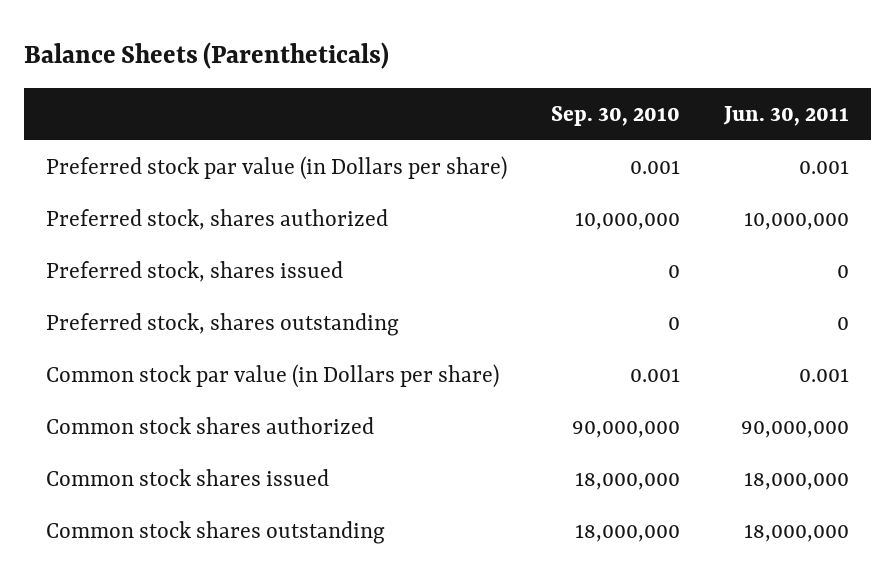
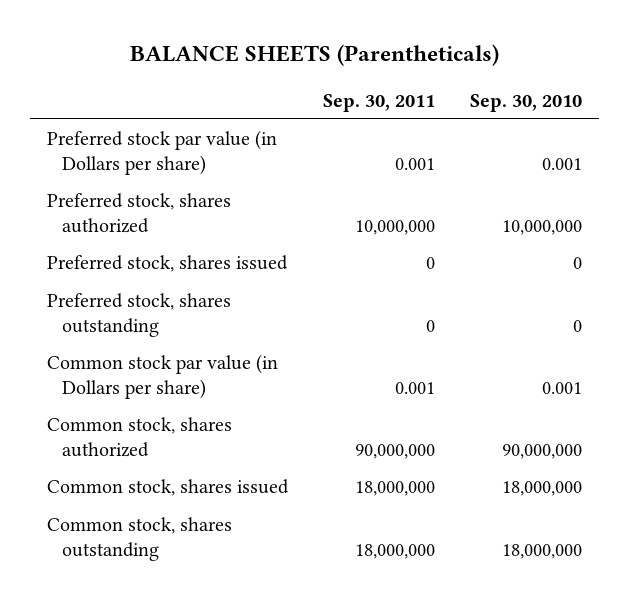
[23,41,389,69] Balance Sheets (Parentheticals) -> [129,44,499,67] BALANCE SHEETS (Parentheticals)
[723,105,850,126] Jun. 30, 2011 -> none
none -> [323,93,436,112] Sep. 30, 2011
[45,417,374,435] Common stock shares authorized -> [47,417,233,457] Common stock, shares authorized
[45,469,329,487] Common stock shares issued -> [47,479,290,497] Common stock, shares issued
[45,521,385,545] Common stock shares outstanding -> [47,517,233,561] Common stock, shares outstanding

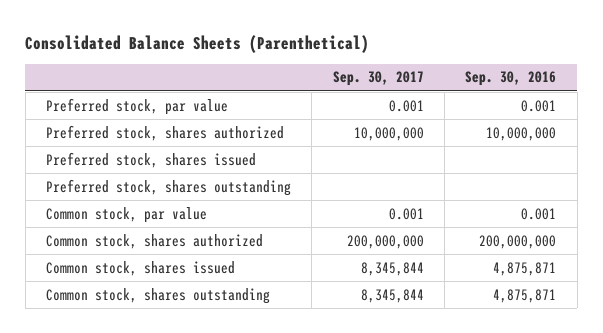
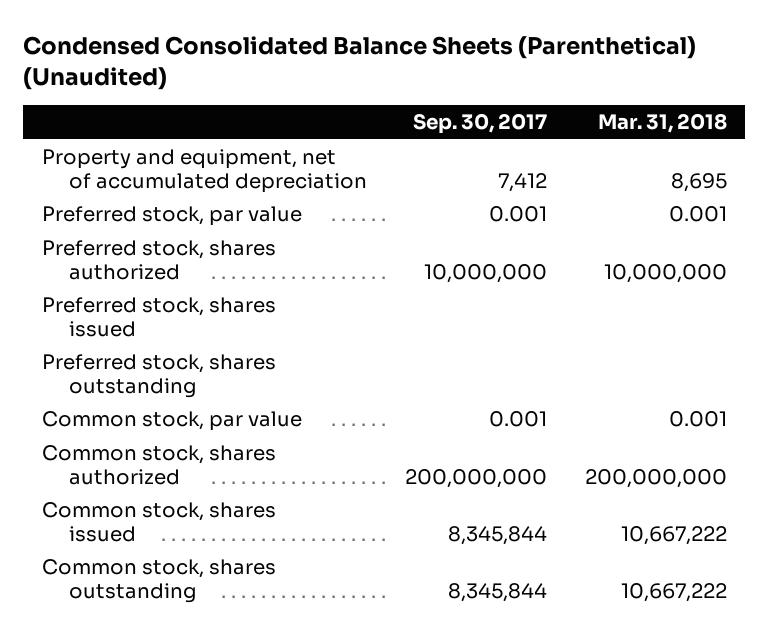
[25,34,370,53] Consolidated Balance Sheets (Parenthetical) -> [22,35,696,90] Condensed Consolidated Balance Sheets (Parenthetical) (Unaudited)
[465,71,557,87] Sep. 30, 2016 -> none
none -> [597,112,727,133] Mar. 31, 2018
none -> [41,149,368,193] Property and equipment, net of accumulated depreciation

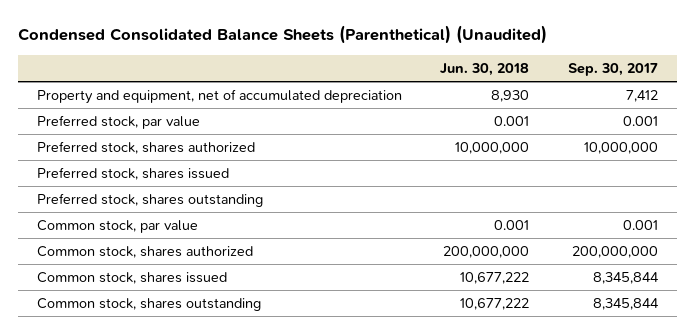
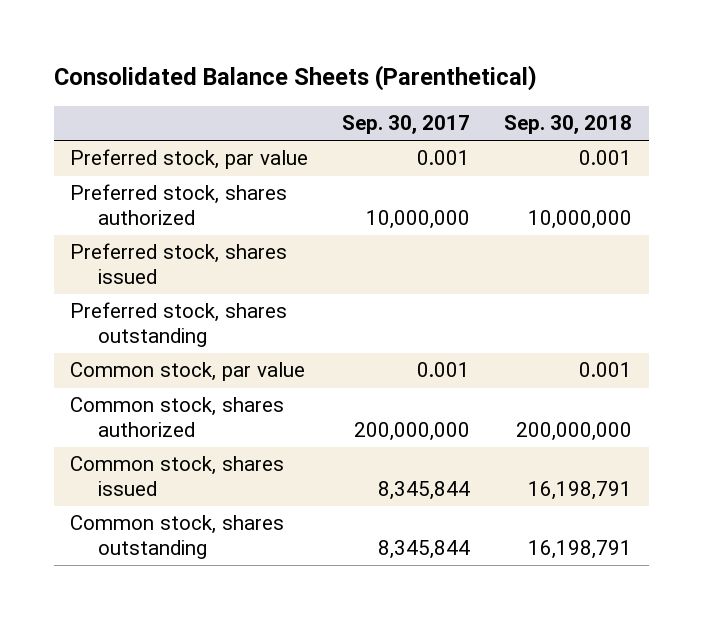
[17,25,547,45] Condensed Consolidated Balance Sheets (Parenthetical) (Unaudited) -> [53,65,537,92] Consolidated Balance Sheets (Parenthetical)
[440,62,530,76] Jun. 30, 2018 -> none
none -> [503,115,632,135] Sep. 30, 2018
[37,89,403,105] Property and equipment, net of accumulated depreciation -> none

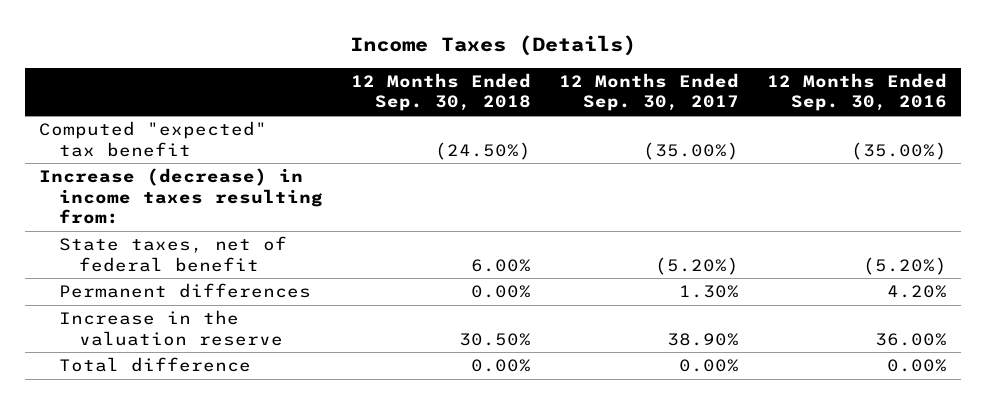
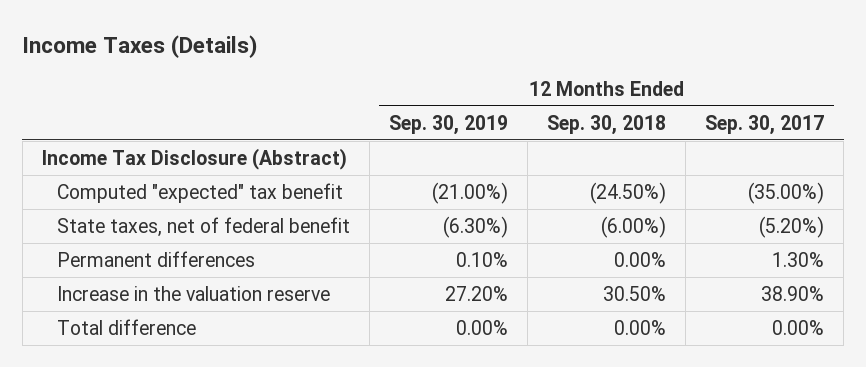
[767,73,948,112] 12 Months Ended Sep. 30, 2016 -> none
none -> [389,114,509,135] Sep. 30, 2019
none -> [41,147,347,170] Income Tax Disclosure (Abstract)
[39,168,324,224] Increase (decrease) in income taxes resulting from: -> none
[471,258,532,272] 6.00% -> [601,215,667,238] (6.00%)

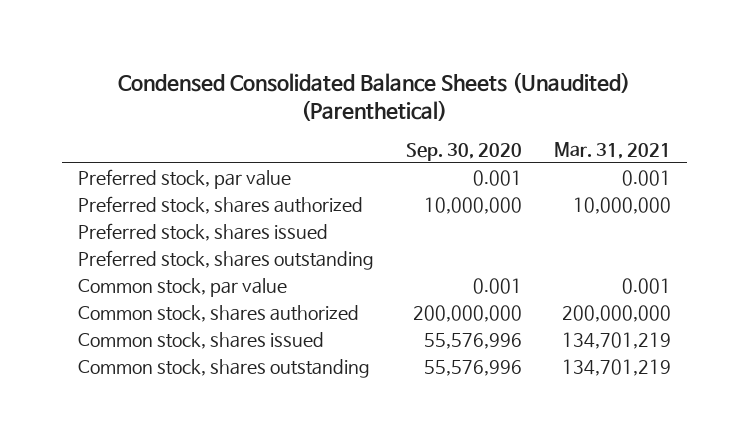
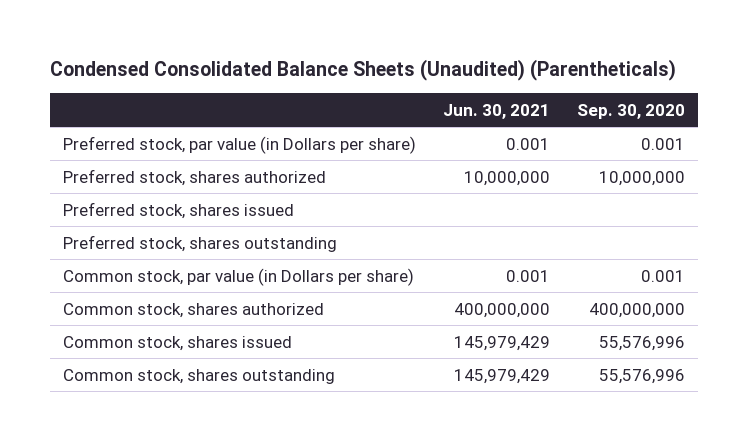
[118,71,631,121] Condensed Consolidated Balance Sheets (Unaudited) (Parenthetical) -> [49,59,676,82] Condensed Consolidated Balance Sheets (Unaudited) (Parentheticals)
[553,141,671,159] Mar. 31, 2021 -> none
none -> [443,103,551,119] Jun. 30, 2021
[78,168,292,189] Preferred stock, par value -> [63,135,417,154] Preferred stock, par value (in Dollars per share)
[78,277,288,297] Common stock, par value -> [63,267,415,286] Common stock, par value (in Dollars per share)
[412,304,522,322] 200,000,000 -> [589,302,686,318] 400,000,000

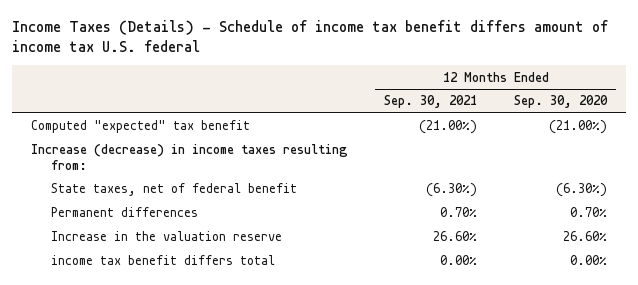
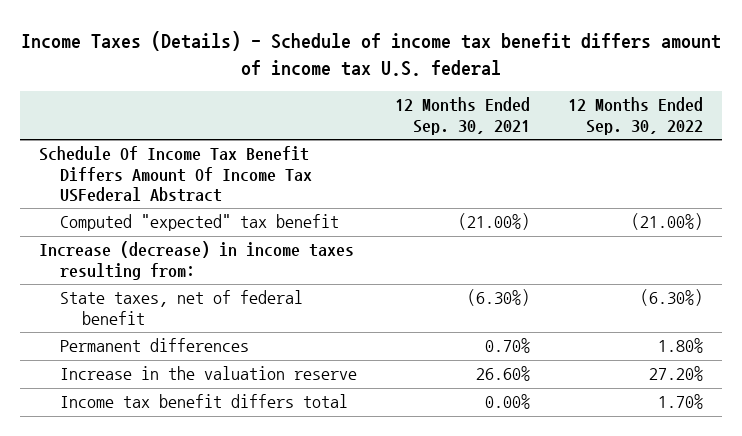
[514,95,609,109] Sep. 30, 2020 -> none
none -> [568,97,704,135] 12 Months Ended Sep. 30, 2022
none -> [38,146,313,203] Schedule Of Income Tax Benefit Differs Amount Of Income Tax USFederal Abstract
[50,255,275,266] income tax benefit differs total -> [60,394,349,409] Income tax benefit differs total

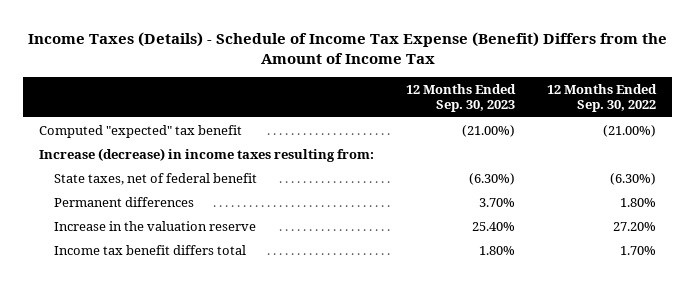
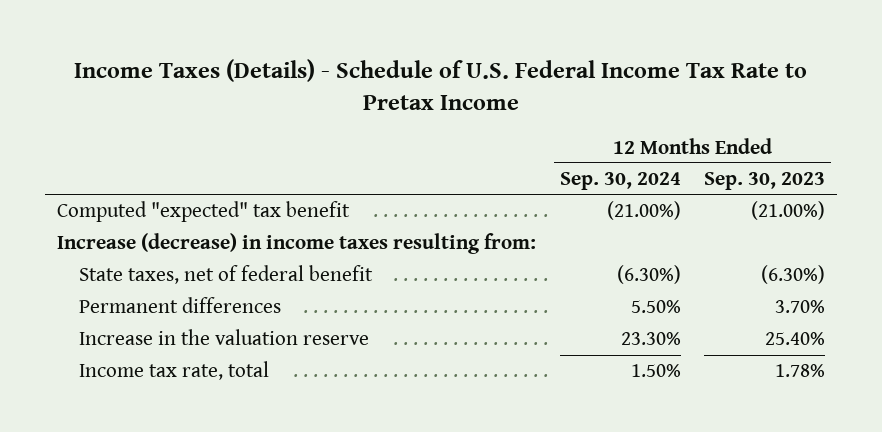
[27,31,667,64] Income Taxes (Details) - Schedule of Income Tax Expense (Benefit) Differs from the Amount of Income Tax -> [74,58,808,111] Income Taxes (Details) - Schedule of U.S. Federal Income Tax Rate to Pretax Income
[546,83,657,113] 12 Months Ended Sep. 30, 2022 -> none
none -> [559,172,681,191] Sep. 30, 2024
[54,244,247,255] Income tax benefit differs total -> [79,361,270,381] Income tax rate, total
[479,245,516,255] 1.80% -> [775,364,826,378] 1.78%

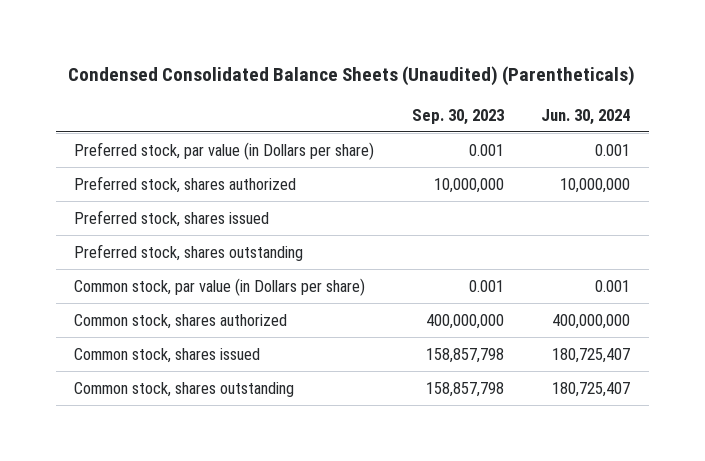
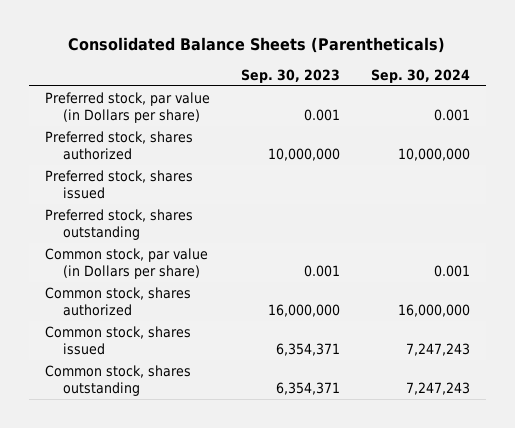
[68,66,636,87] Condensed Consolidated Balance Sheets (Unaudited) (Parentheticals) -> [68,36,446,53] Consolidated Balance Sheets (Parentheticals)
[541,108,631,125] Jun. 30, 2024 -> none
none -> [371,68,471,83] Sep. 30, 2024
[425,313,504,329] 400,000,000 -> [267,304,340,318] 16,000,000
[425,347,504,363] 158,857,798 -> [275,343,340,357] 6,354,371
[425,381,504,397] 158,857,798 -> [275,382,340,396] 6,354,371

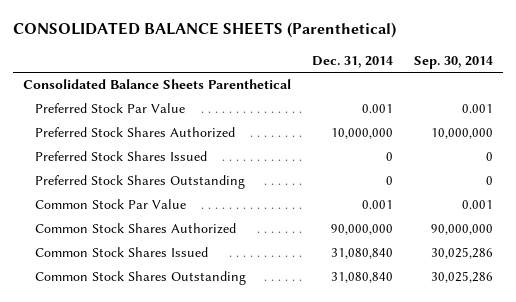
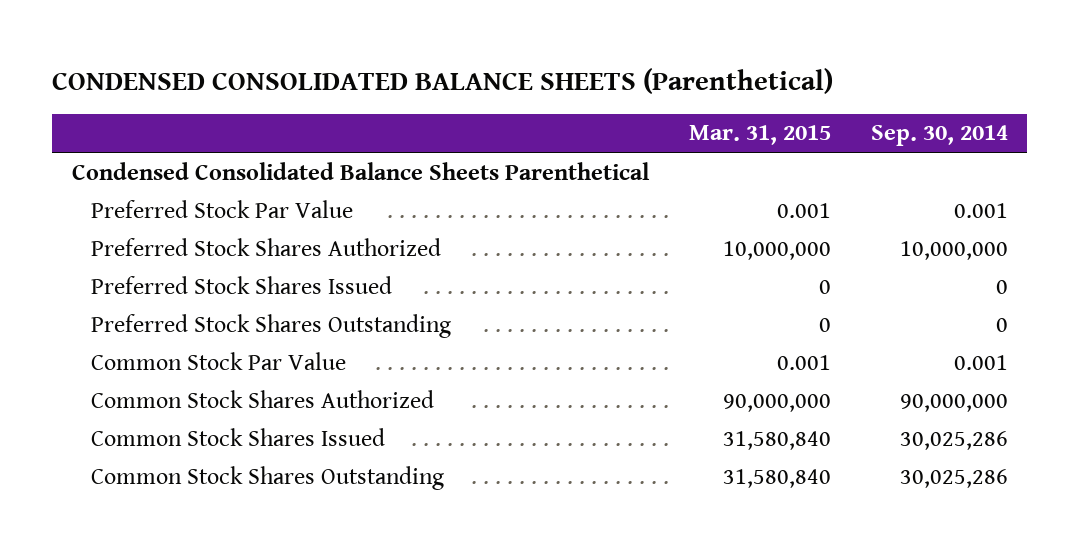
[12,22,396,39] CONSOLIDATED BALANCE SHEETS (Parenthetical) -> [52,67,834,94] CONDENSED CONSOLIDATED BALANCE SHEETS (Parenthetical)
[311,55,393,68] Dec. 31, 2014 -> none
none -> [688,125,831,146] Mar. 31, 2015
[23,79,292,90] Consolidated Balance Sheets Parenthetical -> [72,161,651,180] Condensed Consolidated Balance Sheets Parenthetical

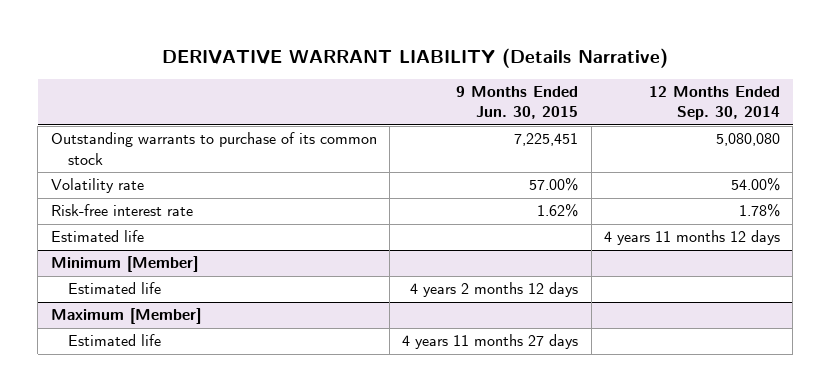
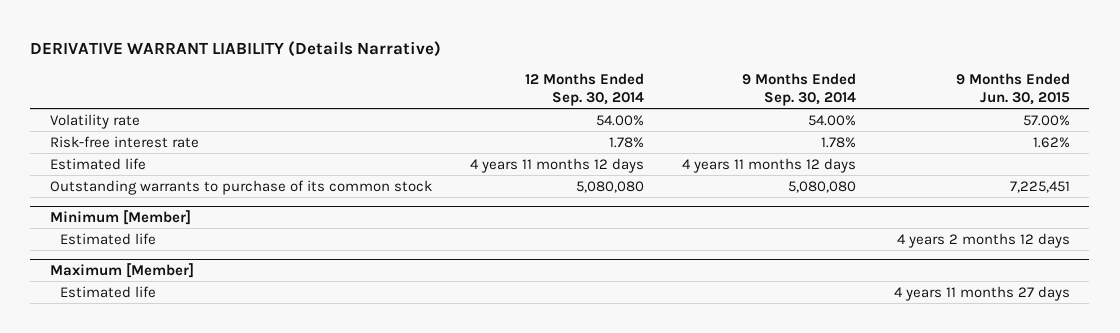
none -> [742,72,857,107] 9 Months Ended Sep. 30, 2014
[50,132,377,165] Outstanding warrants to purchase of its common stock -> [49,179,432,195] Outstanding warrants to purchase of its common stock

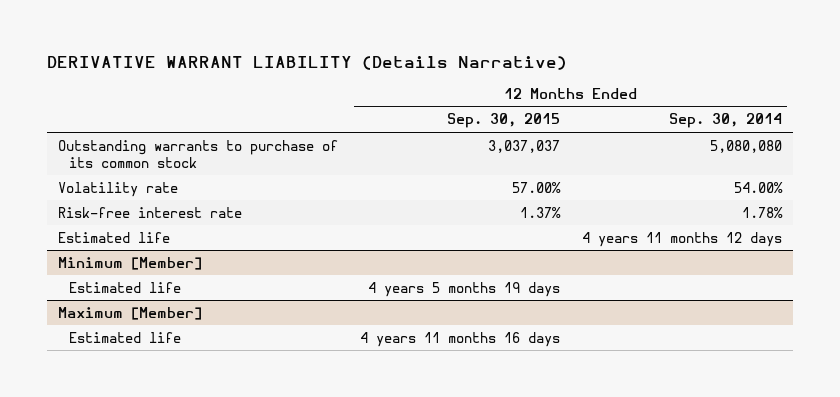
[742,72,857,107] 9 Months Ended Sep. 30, 2014 -> none
[956,72,1071,106] 9 Months Ended Jun. 30, 2015 -> none
none -> [446,113,560,129] Sep. 30, 2015
[49,179,432,195] Outstanding warrants to purchase of its common stock -> [57,139,338,168] Outstanding warrants to purchase of its common stock

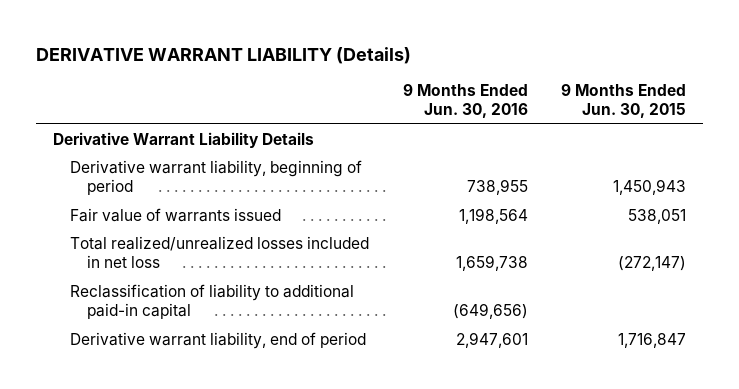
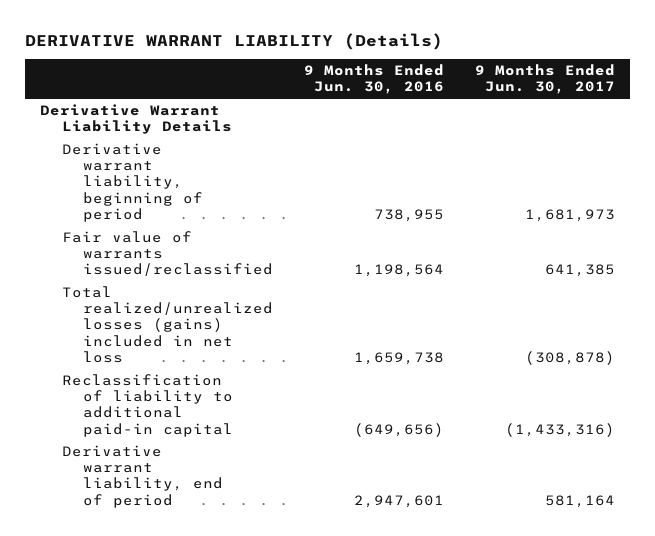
[561,83,687,119] 9 Months Ended Jun. 30, 2015 -> none
none -> [474,64,615,95] 9 Months Ended Jun. 30, 2017
[69,207,281,222] Fair value of warrants issued -> [61,231,274,277] Fair value of warrants issued/reclassified
[69,235,369,269] Total realized/unrealized losses included in net loss -> [61,286,274,363] Total realized/unrealized losses (gains) included in net loss

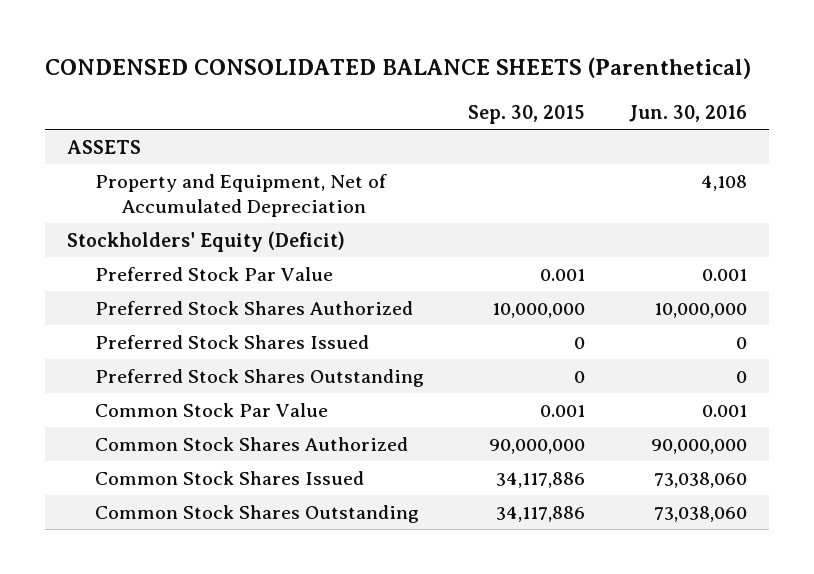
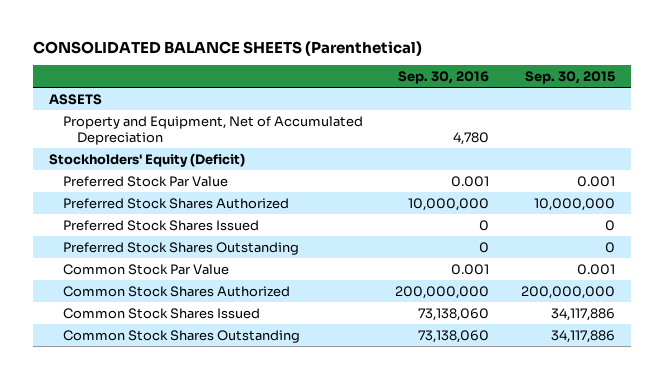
[45,57,752,80] CONDENSED CONSOLIDATED BALANCE SHEETS (Parenthetical) -> [32,40,422,56] CONSOLIDATED BALANCE SHEETS (Parenthetical)
[629,104,748,122] Jun. 30, 2016 -> none
none -> [398,71,490,85] Sep. 30, 2016
[489,438,586,454] 90,000,000 -> [521,285,616,299] 200,000,000

